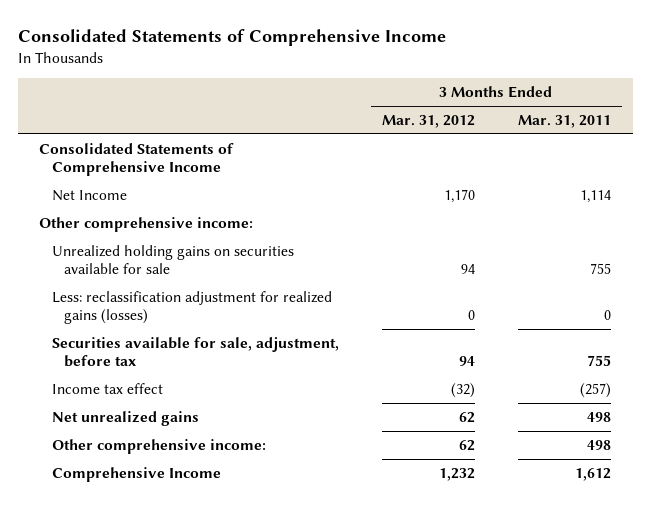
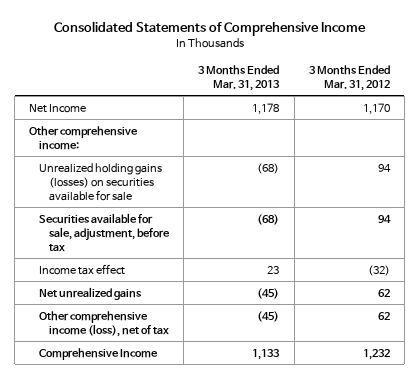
[518,115,612,129] Mar. 31, 2011 -> none
none -> [198,64,281,91] 3 Months Ended Mar. 31, 2013
[39,142,235,177] Consolidated Statements of Comprehensive Income -> none
[51,290,332,325] Less: reclassification adjustment for realized gains (losses) -> none
[51,244,294,275] Unrealized holding gains on securities available for sale -> [39,162,163,201] Unrealized holding gains (losses) on securities available for sale
[51,438,266,454] Other comprehensive income: -> [39,310,170,337] Other comprehensive income (loss), net of tax

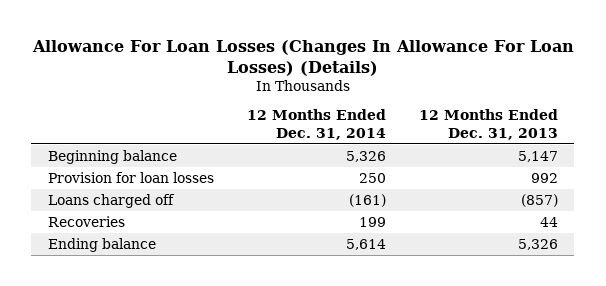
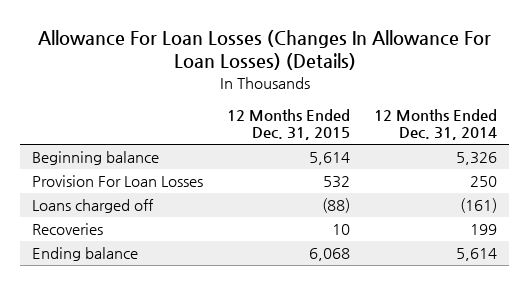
[418,109,558,140] 12 Months Ended Dec. 31, 2013 -> none
none -> [227,109,351,141] 12 Months Ended Dec. 31, 2015
[47,172,214,184] Provision for loan losses -> [32,175,204,188] Provision For Loan Losses

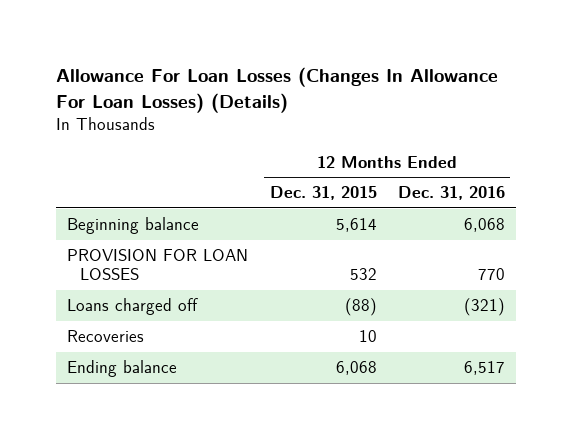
[374,109,498,141] 12 Months Ended Dec. 31, 2014 -> none
none -> [398,186,506,201] Dec. 31, 2016
[32,175,204,188] Provision For Loan Losses -> [67,249,249,281] PROVISION FOR LOAN LOSSES

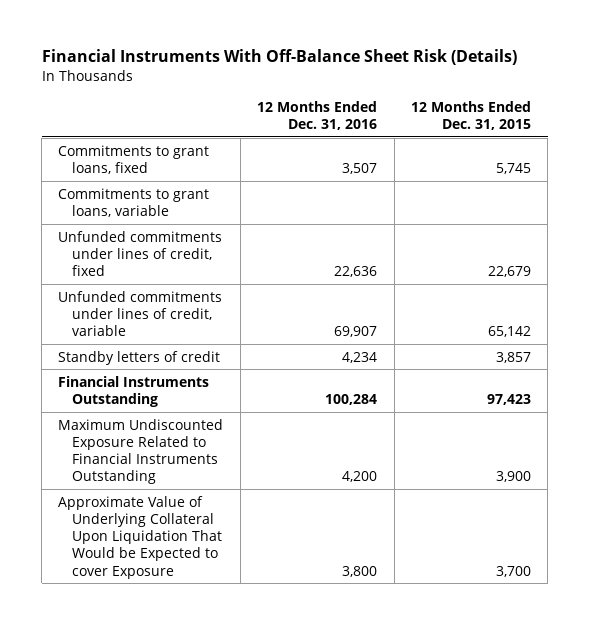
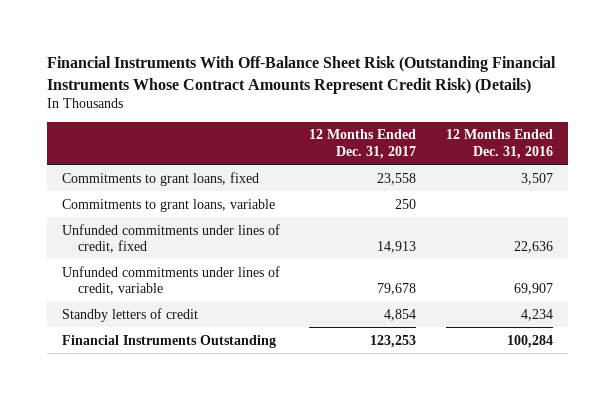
[41,49,517,66] Financial Instruments With Off-Balance Sheet Risk (Details) -> [46,56,556,94] Financial Instruments With Off-Balance Sheet Risk (Outstanding Financial Instruments Whose Contract Amounts Represent Credit Risk) (Details)
[410,100,531,130] 12 Months Ended Dec. 31, 2015 -> none
none -> [309,129,417,159] 12 Months Ended Dec. 31, 2017
[58,418,224,485] Maximum Undiscounted Exposure Related to Financial Instruments Outstanding -> none
[58,495,222,579] Approximate Value of Underlying Collateral Upon Liquidation That Would be Expected to cover Exposure -> none

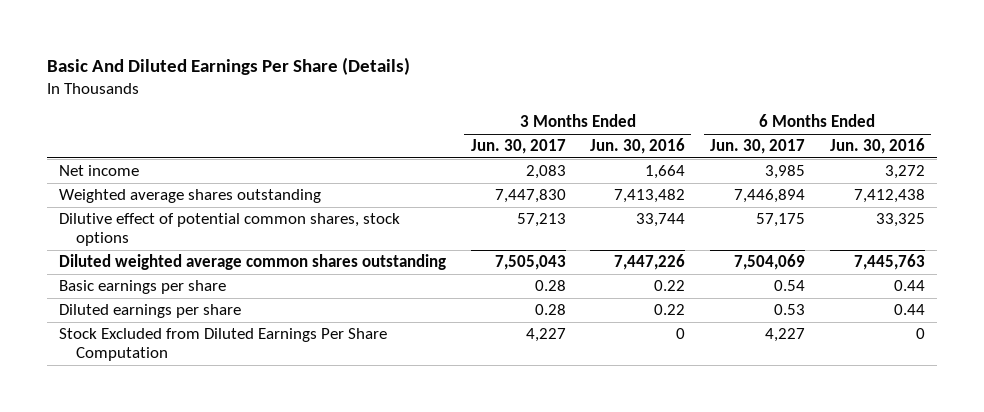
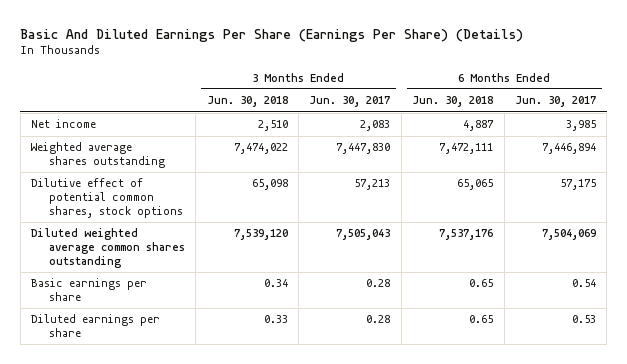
[46,56,410,75] Basic And Diluted Earnings Per Share (Details) -> [20,28,524,42] Basic And Diluted Earnings Per Share (Earnings Per Share) (Details)
[590,138,686,155] Jun. 30, 2016 -> none
[829,138,925,155] Jun. 30, 2016 -> none
none -> [206,96,288,108] Jun. 30, 2018
none -> [412,96,494,108] Jun. 30, 2018
[58,328,387,362] Stock Excluded from Diluted Earnings Per Share Computation -> none

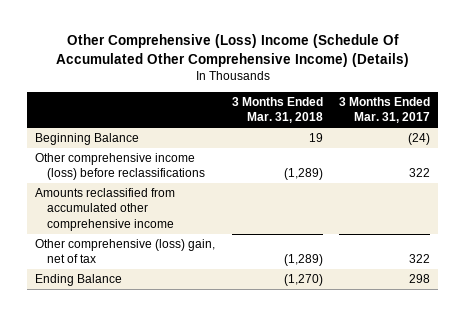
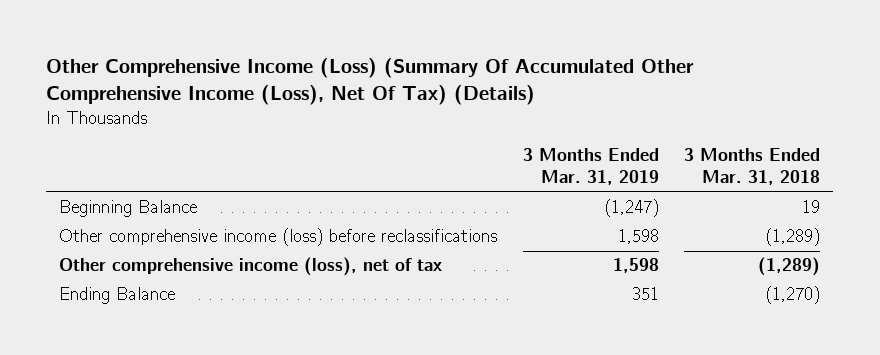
[55,34,409,67] Other Comprehensive (Loss) Income (Schedule Of Accumulated Other Comprehensive Income) (Details) -> [46,58,695,106] Other Comprehensive Income (Loss) (Summary Of Accumulated Other Comprehensive Income (Loss), Net Of Tax) (Details)
[338,97,430,124] 3 Months Ended Mar. 31, 2017 -> none
none -> [522,148,659,186] 3 Months Ended Mar. 31, 2019
[35,188,176,231] Amounts reclassified from accumulated other comprehensive income -> none
[35,239,216,264] Other comprehensive (loss) gain, net of tax -> [59,257,443,277] Other comprehensive income (loss), net of tax

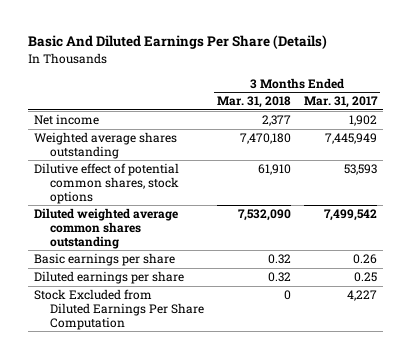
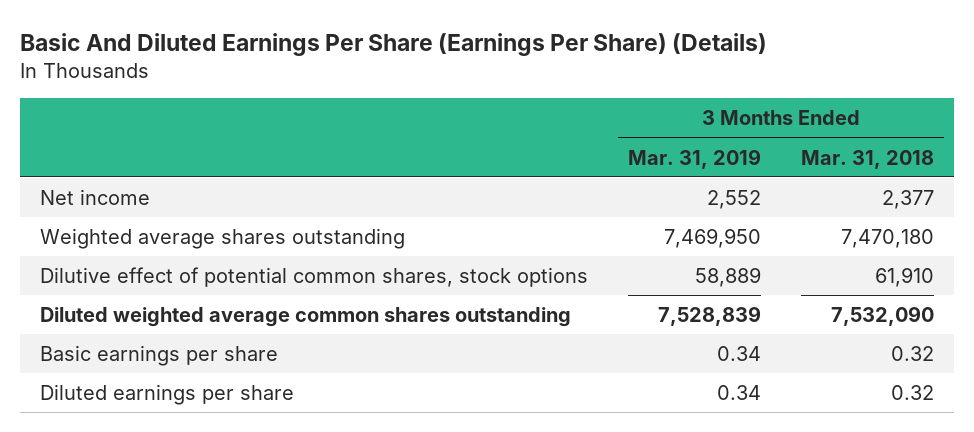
[27,35,327,50] Basic And Diluted Earnings Per Share (Details) -> [19,33,767,57] Basic And Diluted Earnings Per Share (Earnings Per Share) (Details)
[303,96,378,109] Mar. 31, 2017 -> none
none -> [627,148,761,169] Mar. 31, 2019
[34,289,205,330] Stock Excluded from Diluted Earnings Per Share Computation -> none

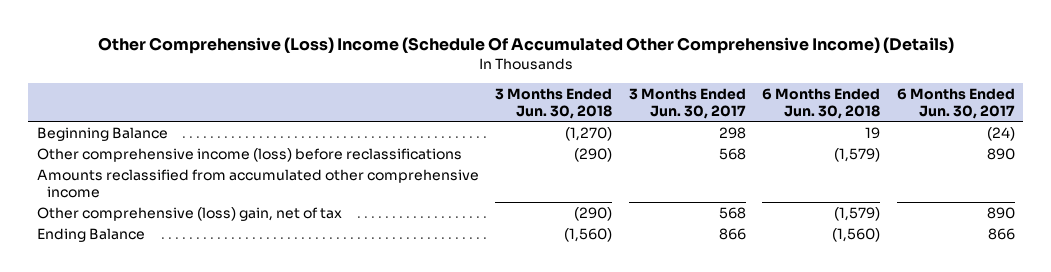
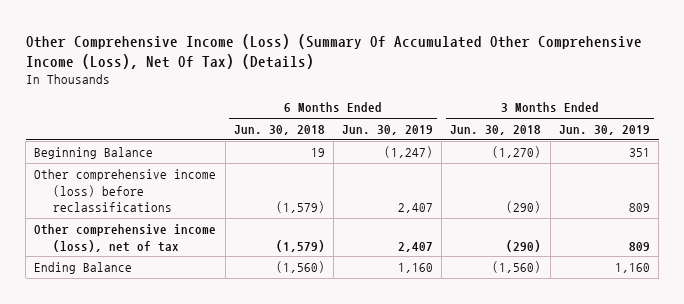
[97,37,954,55] Other Comprehensive (Loss) Income (Schedule Of Accumulated Other Comprehensive Income) (Details) -> [25,33,642,69] Other Comprehensive Income (Loss) (Summary Of Accumulated Other Comprehensive Income (Loss), Net Of Tax) (Details)
[628,87,746,119] 3 Months Ended Jun. 30, 2017 -> none
[896,87,1015,119] 6 Months Ended Jun. 30, 2017 -> none
none -> [342,125,434,136] Jun. 30, 2019
none -> [558,125,650,136] Jun. 30, 2019
[36,168,479,198] Amounts reclassified from accumulated other comprehensive income -> none
[36,206,342,221] Other comprehensive (loss) gain, net of tax -> [34,224,217,252] Other comprehensive income (loss), net of tax

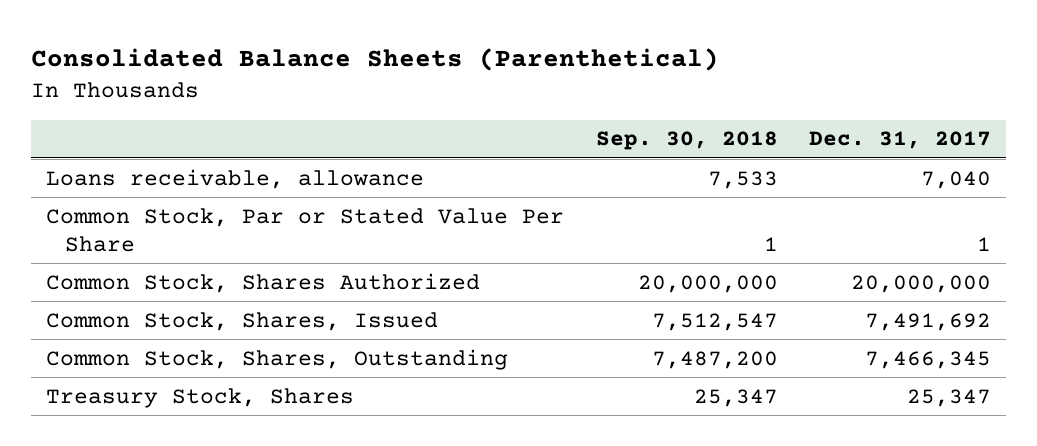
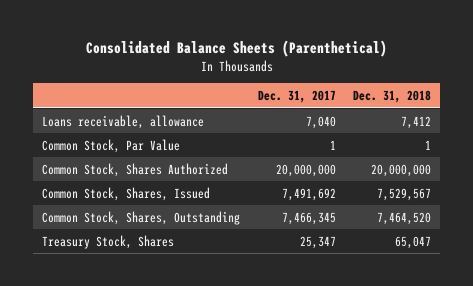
[595,131,778,151] Sep. 30, 2018 -> none
none -> [353,90,432,104] Dec. 31, 2018
[46,207,565,252] Common Stock, Par or Stated Value Per Share -> [42,138,181,153] Common Stock, Par Value

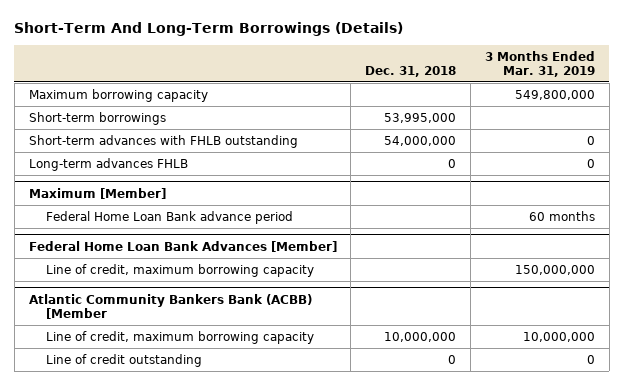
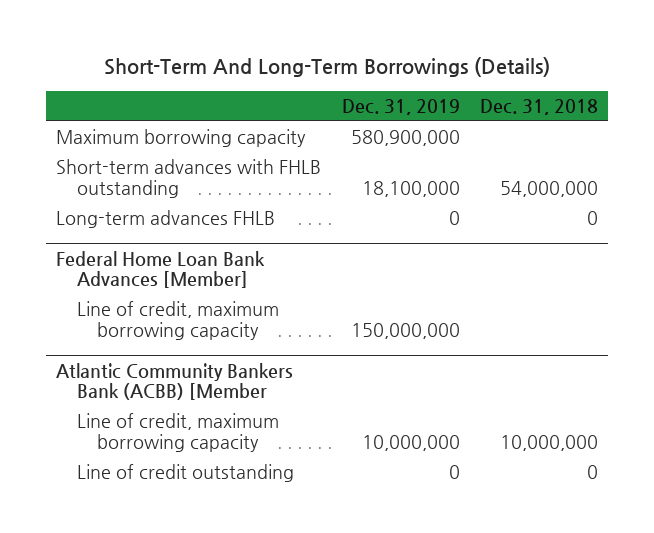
[484,50,595,77] 3 Months Ended Mar. 31, 2019 -> none
none -> [341,98,460,115] Dec. 31, 2019
[28,111,166,125] Short-term borrowings -> none
[28,187,166,199] Maximum [Member] -> none
[45,210,293,224] Federal Home Loan Bank advance period -> none

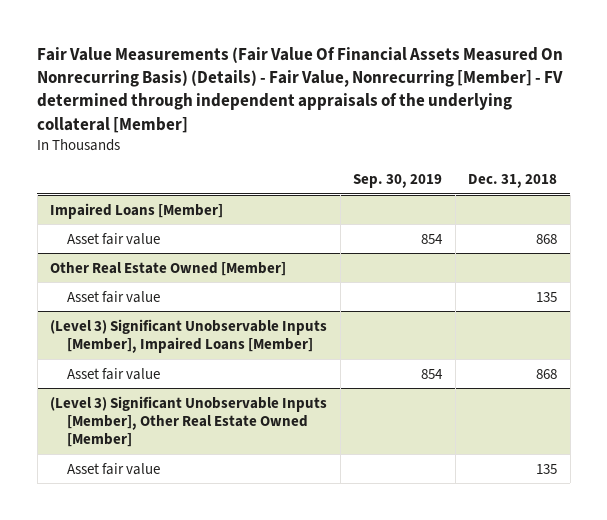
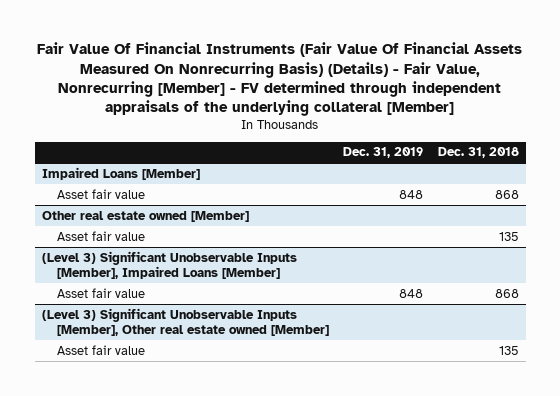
[37,47,564,133] Fair Value Measurements (Fair Value Of Financial Assets Measured On Nonrecurring Basis) (Details) - Fair Value, Nonrecurring [Member] - FV determined through independent appraisals of the underlying collateral [Member] -> [37,42,523,117] Fair Value Of Financial Instruments (Fair Value Of Financial Assets Measured On Nonrecurring Basis) (Details) - Fair Value, Nonrecurring [Member] - FV determined through independent appraisals of the underlying collateral [Member]
[353,174,443,189] Sep. 30, 2019 -> none
none -> [343,147,424,159] Dec. 31, 2019
[50,261,287,276] Other Real Estate Owned [Member] -> [41,210,249,222] Other real estate owned [Member]
[50,395,328,448] (Level 3) Significant Unobservable Inputs [Member], Other Real Estate Owned [Member] -> [41,307,329,336] (Level 3) Significant Unobservable Inputs [Member], Other real estate owned [Member]

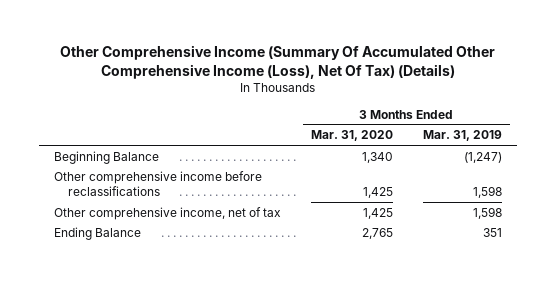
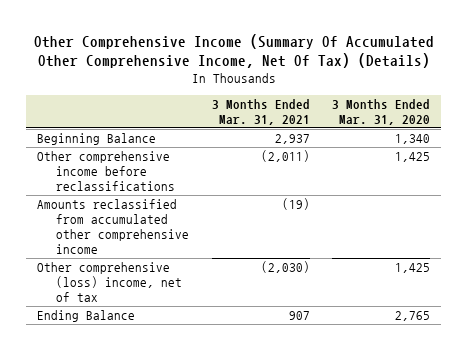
[59,45,495,79] Other Comprehensive Income (Summary Of Accumulated Other Comprehensive Income (Loss), Net Of Tax) (Details) -> [33,33,434,69] Other Comprehensive Income (Summary Of Accumulated Other Comprehensive Income, Net Of Tax) (Details)
[422,130,502,142] Mar. 31, 2019 -> none
none -> [211,98,310,125] 3 Months Ended Mar. 31, 2021
none -> [37,199,190,254] Amounts reclassified from accumulated other comprehensive income
[53,206,281,220] Other comprehensive income, net of tax -> [37,262,183,302] Other comprehensive (loss) income, net of tax

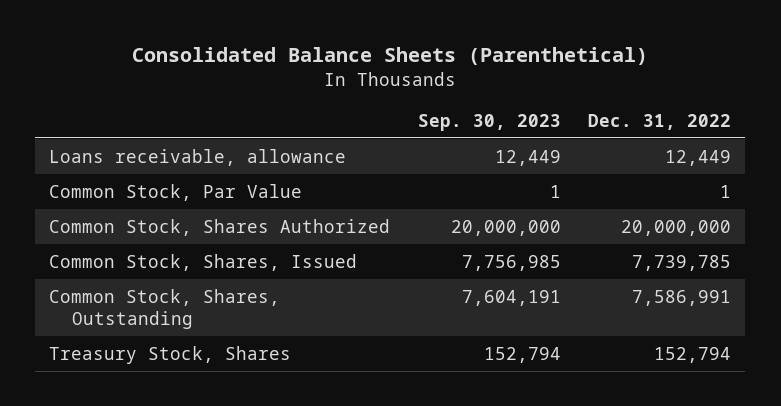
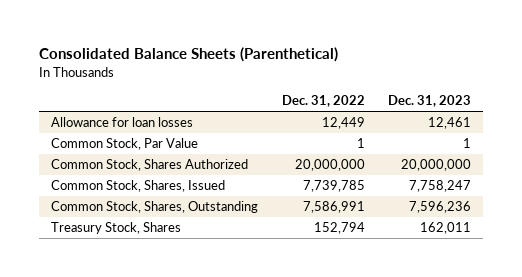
[417,113,561,131] Sep. 30, 2023 -> none
none -> [388,95,472,108] Dec. 31, 2023
[49,148,347,166] Loans receivable, allowance -> [51,117,194,128] Allowance for loan losses

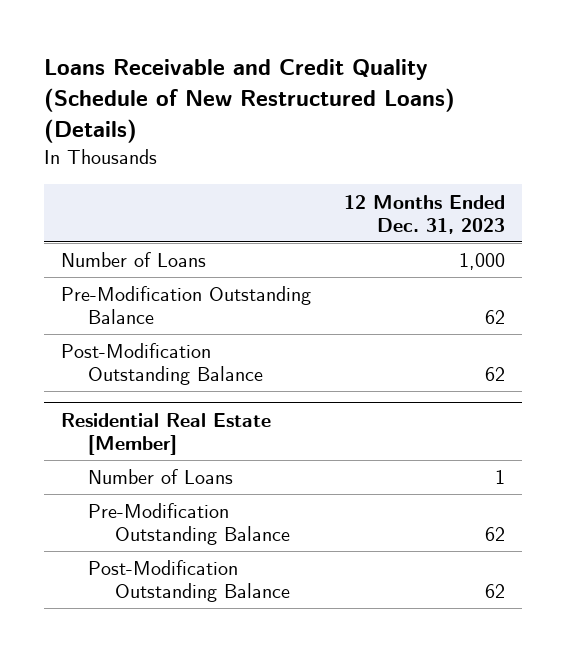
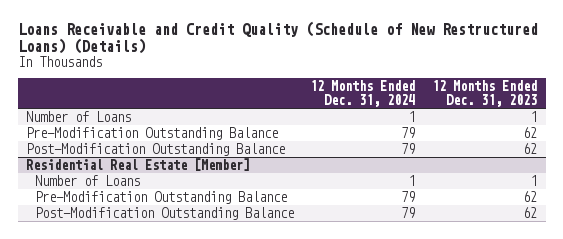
none -> [310,80,416,107] 12 Months Ended Dec. 31, 2024
[459,253,506,271] 1,000 -> [530,111,538,123] 1

